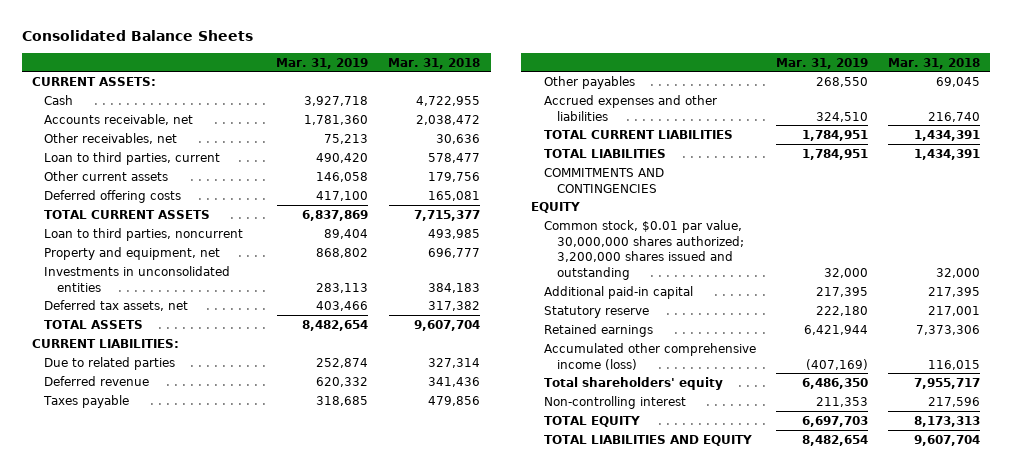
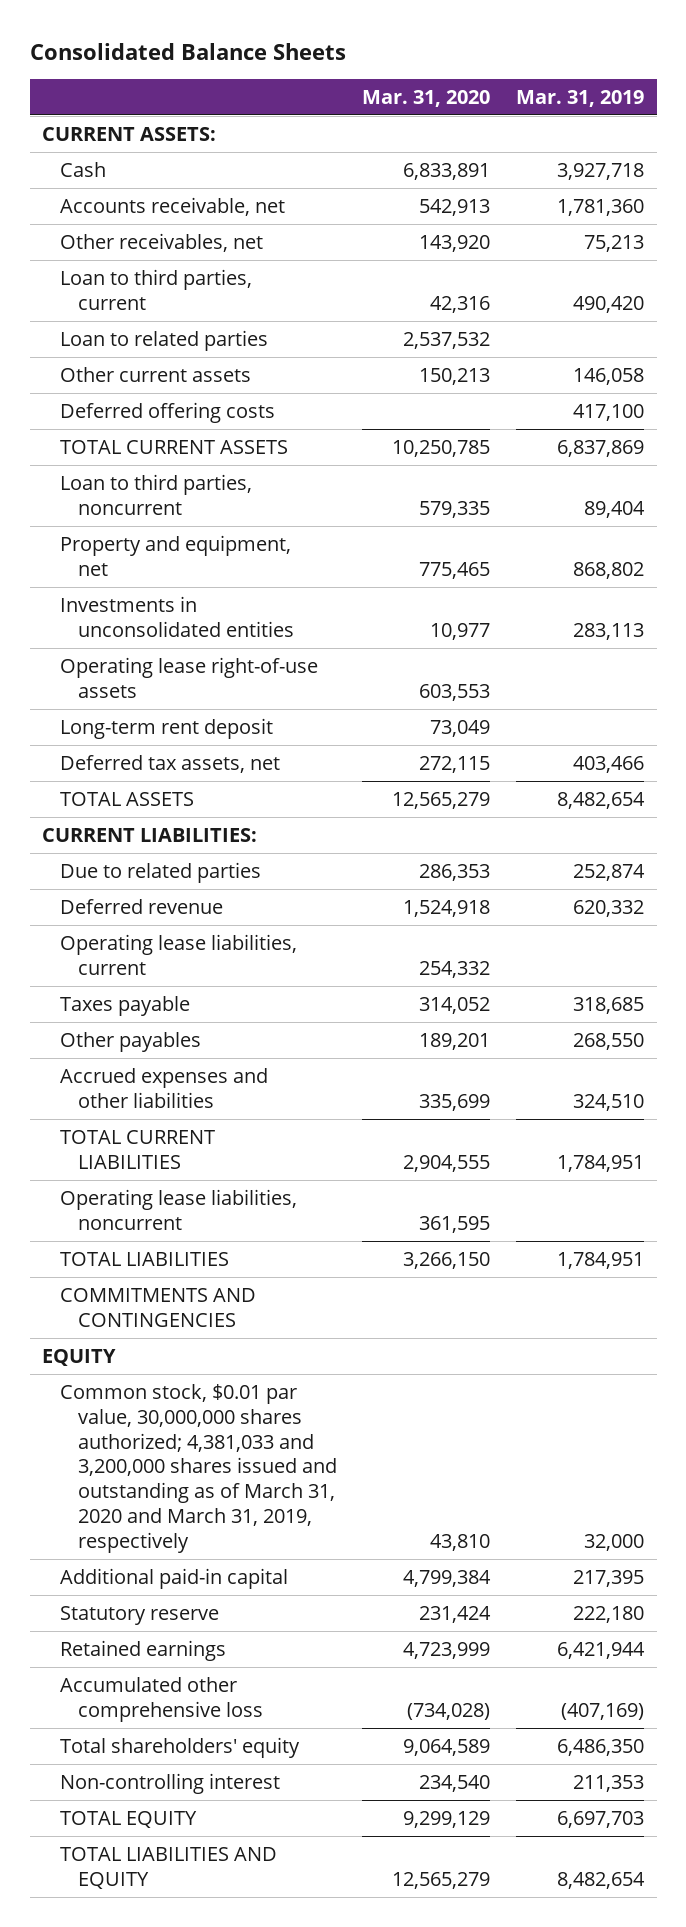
[388,57,481,69] Mar. 31, 2018 -> none
none -> [362,89,491,107] Mar. 31, 2020
none -> [60,329,269,351] Loan to related parties
none -> [60,656,319,698] Operating lease right-of-use assets
none -> [60,717,274,739] Long-term rent deposit
none -> [60,933,298,975] Operating lease liabilities, current
none -> [60,1188,298,1230] Operating lease liabilities, noncurrent
[543,219,744,281] Common stock, $0.01 par value, 30,000,000 shares authorized; 3,200,000 shares issued and outstanding -> [60,1383,337,1553] Common stock, $0.01 par value, 30,000,000 shares authorized; 4,381,033 and 3,200,000 shares issued and outstanding as of March 31, 2020 and March 31, 2019, respectively
[543,342,756,370] Accumulated other comprehensive income (loss) -> [60,1676,263,1722] Accumulated other comprehensive loss

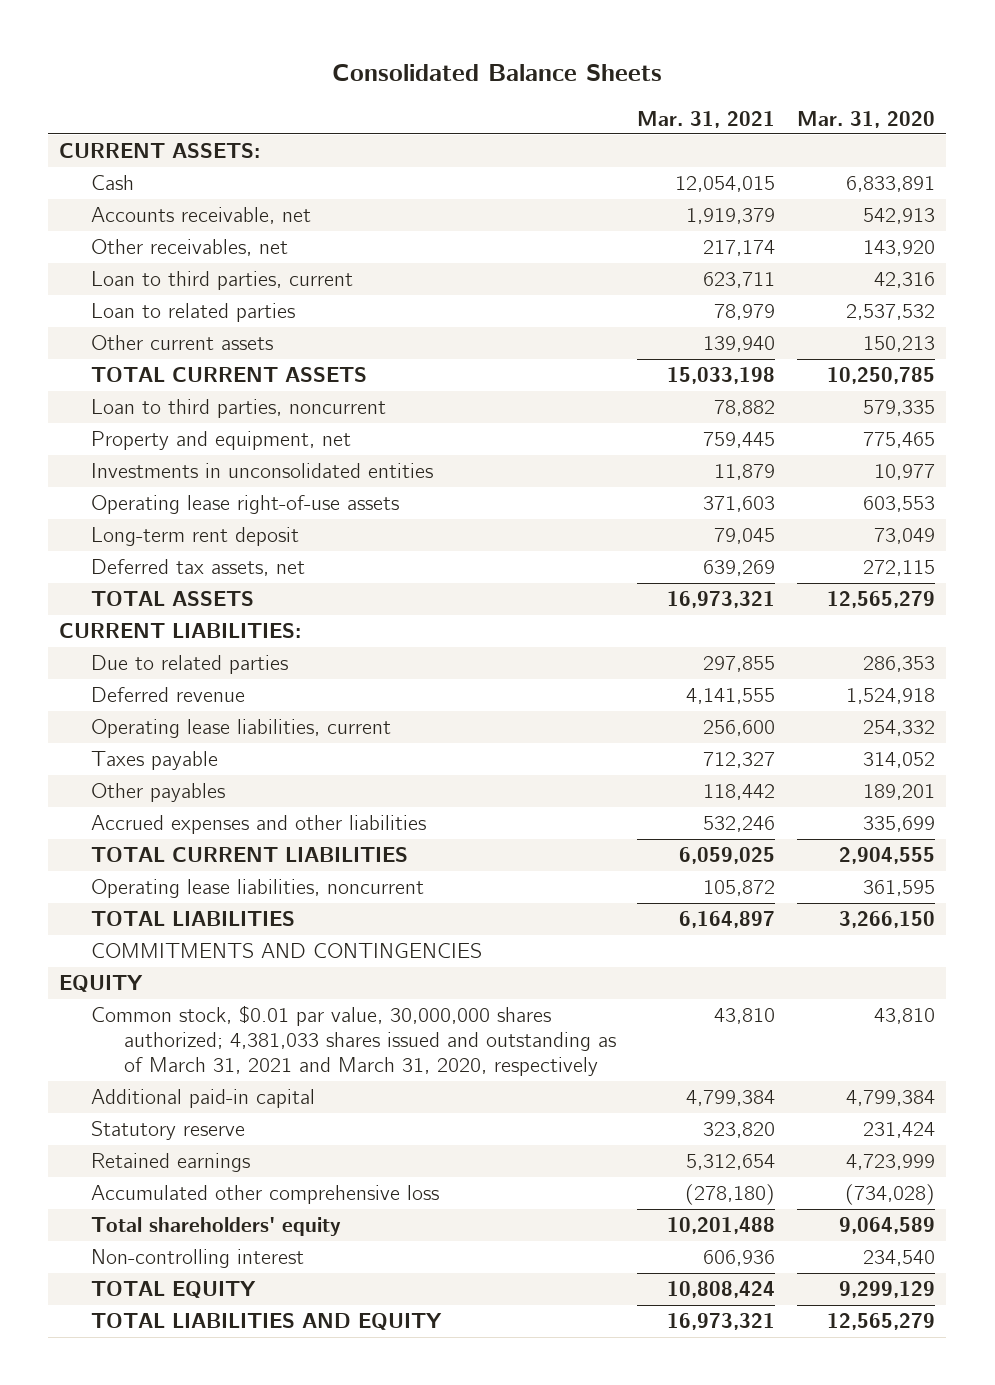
[515,89,644,107] Mar. 31, 2019 -> none
none -> [637,110,776,128] Mar. 31, 2021
[60,401,276,423] Deferred offering costs -> none
[60,1383,337,1553] Common stock, $0.01 par value, 30,000,000 shares authorized; 4,381,033 and 3,200,000 shares issued and outstanding as of March 31, 2020 and March 31, 2019, respectively -> [91,1005,616,1077] Common stock, $0.01 par value, 30,000,000 shares authorized; 4,381,033 shares issued and outstanding as of March 31, 2021 and March 31, 2020, respectively

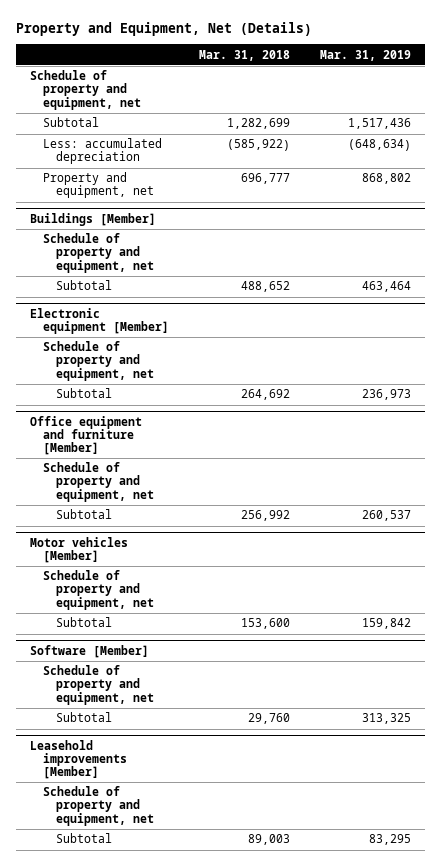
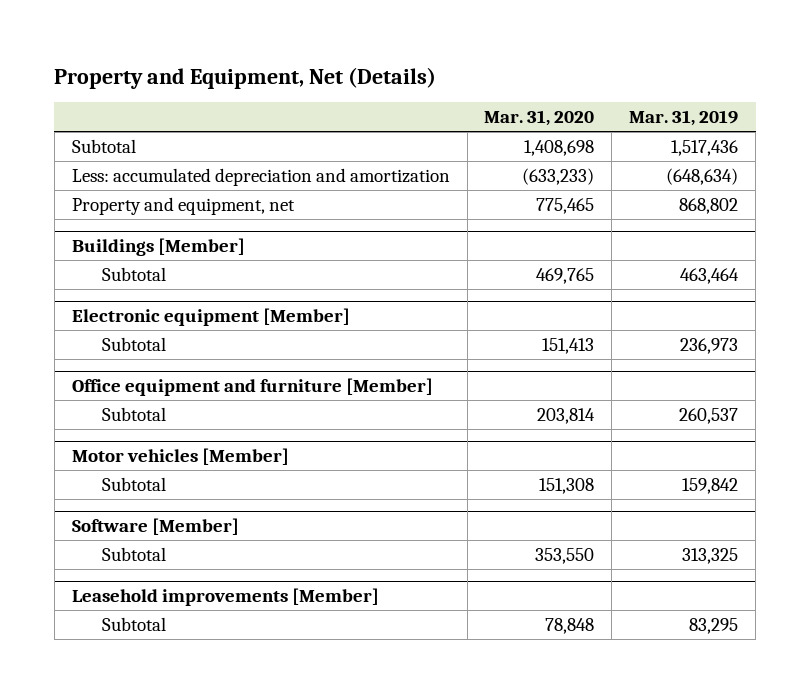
[198,49,290,61] Mar. 31, 2018 -> none
none -> [484,110,595,127] Mar. 31, 2020
[30,70,142,110] Schedule of property and equipment, net -> none
[43,138,163,165] Less: accumulated depreciation -> [71,167,450,186] Less: accumulated depreciation and amortization
[43,233,155,273] Schedule of property and equipment, net -> none
[43,341,155,381] Schedule of property and equipment, net -> none
[43,462,155,502] Schedule of property and equipment, net -> none
[43,570,155,610] Schedule of property and equipment, net -> none
[43,665,155,705] Schedule of property and equipment, net -> none
[43,786,155,826] Schedule of property and equipment, net -> none

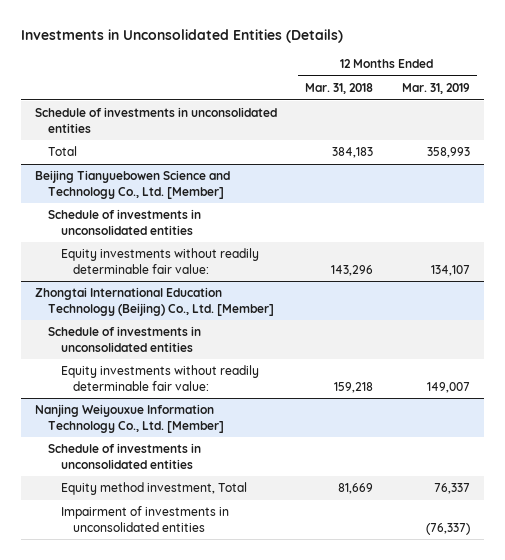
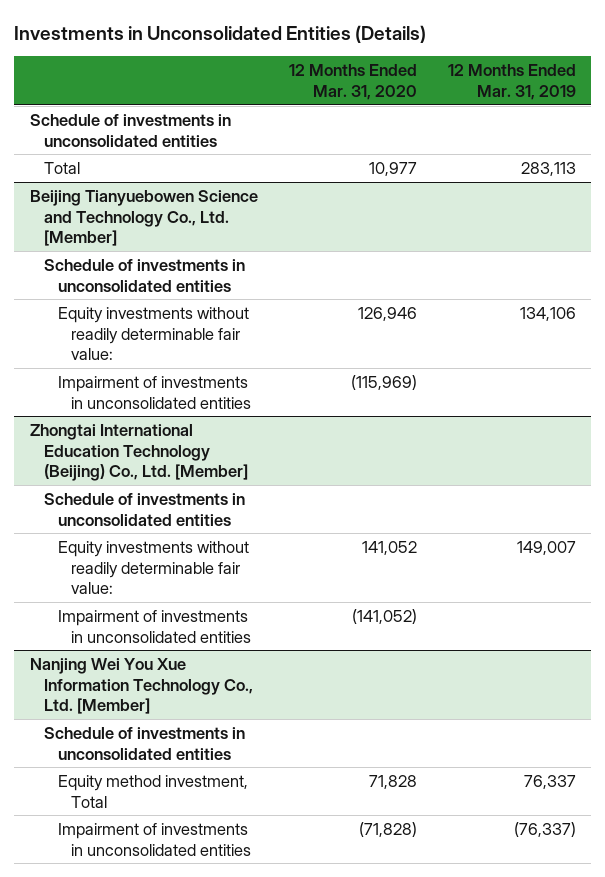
[305,82,374,94] Mar. 31, 2018 -> none
none -> [288,64,417,100] 12 Months Ended Mar. 31, 2020
[426,147,470,159] 358,993 -> [520,161,576,176] 283,113
[430,264,470,276] 134,107 -> [519,306,576,321] 134,106
none -> [57,375,252,409] Impairment of investments in unconsolidated entities
none -> [57,609,252,643] Impairment of investments in unconsolidated entities
[35,404,224,433] Nanjing Weiyouxue Information Technology Co., Ltd. [Member] -> [29,657,253,715] Nanjing Wei You Xue Information Technology Co., Ltd. [Member]

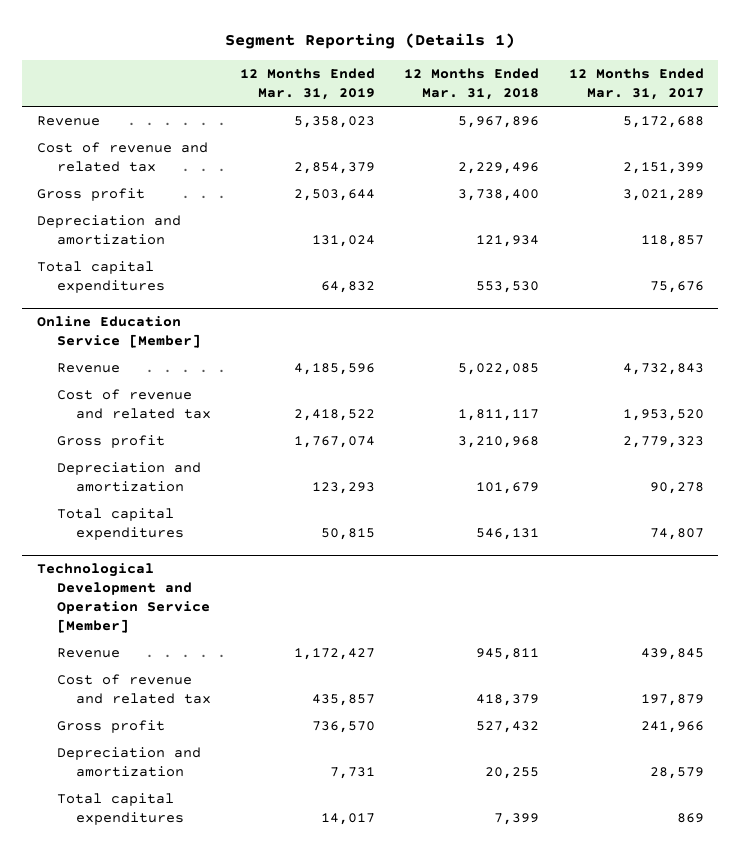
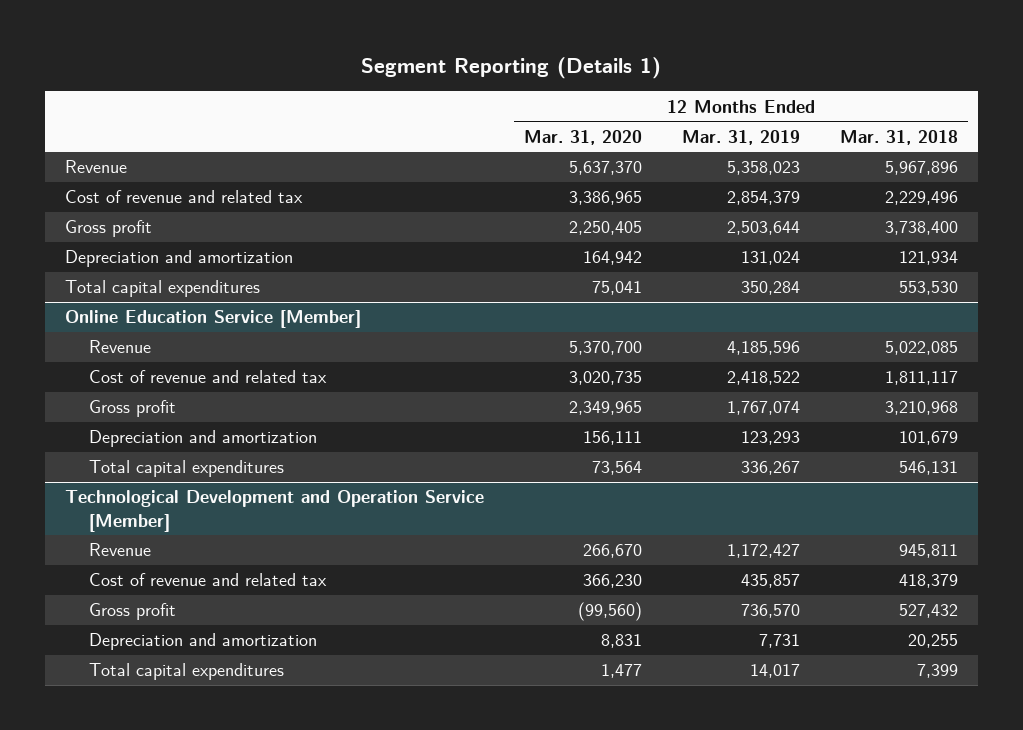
[568,68,704,101] 12 Months Ended Mar. 31, 2017 -> none
none -> [523,129,642,145] Mar. 31, 2020
[321,280,376,293] 64,832 -> [740,281,800,296] 350,284
[321,527,376,540] 50,815 -> [740,461,800,476] 336,267

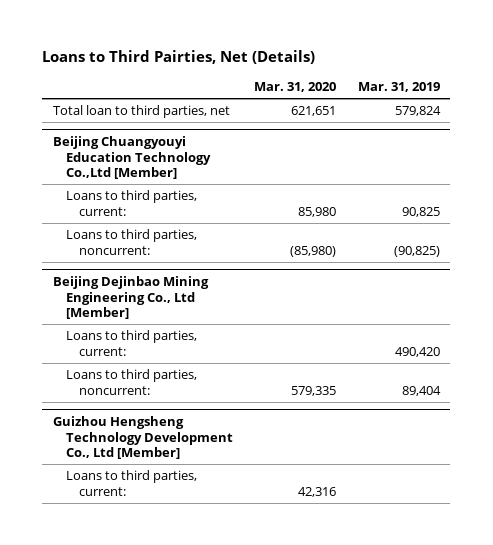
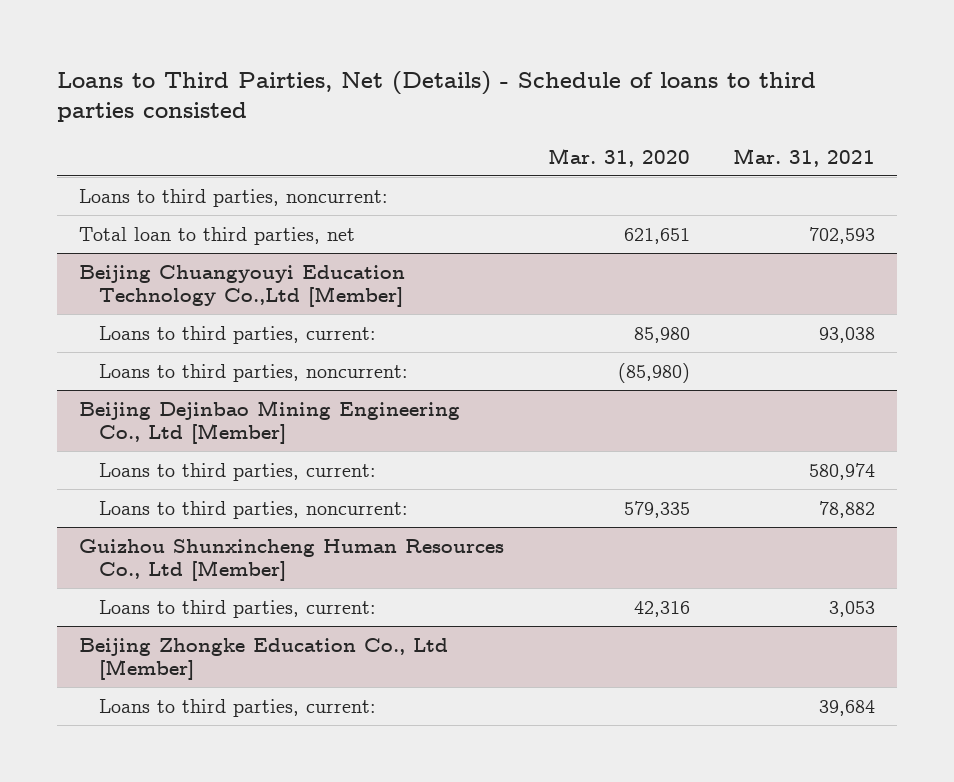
[42,50,316,65] Loans to Third Pairties, Net (Details) -> [57,70,817,123] Loans to Third Pairties, Net (Details) - Schedule of loans to third parties consisted
[357,82,440,93] Mar. 31, 2019 -> none
none -> [733,147,876,167] Mar. 31, 2021
none -> [78,188,388,207] Loans to third parties, noncurrent:
[53,415,233,460] Guizhou Hengsheng Technology Development Co., Ltd [Member] -> [78,538,504,581] Guizhou Shunxincheng Human Resources Co., Ltd [Member]
none -> [78,637,448,680] Beijing Zhongke Education Co., Ltd [Member]
none -> [99,698,377,717] Loans to third parties, current:

